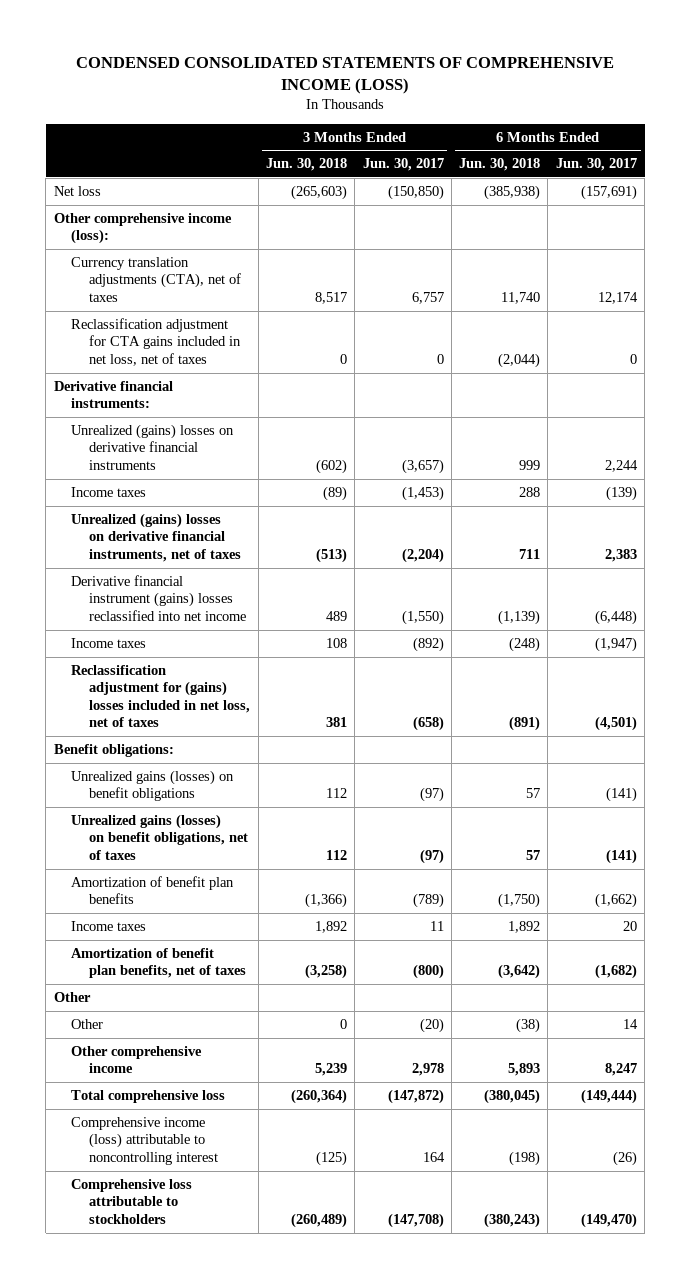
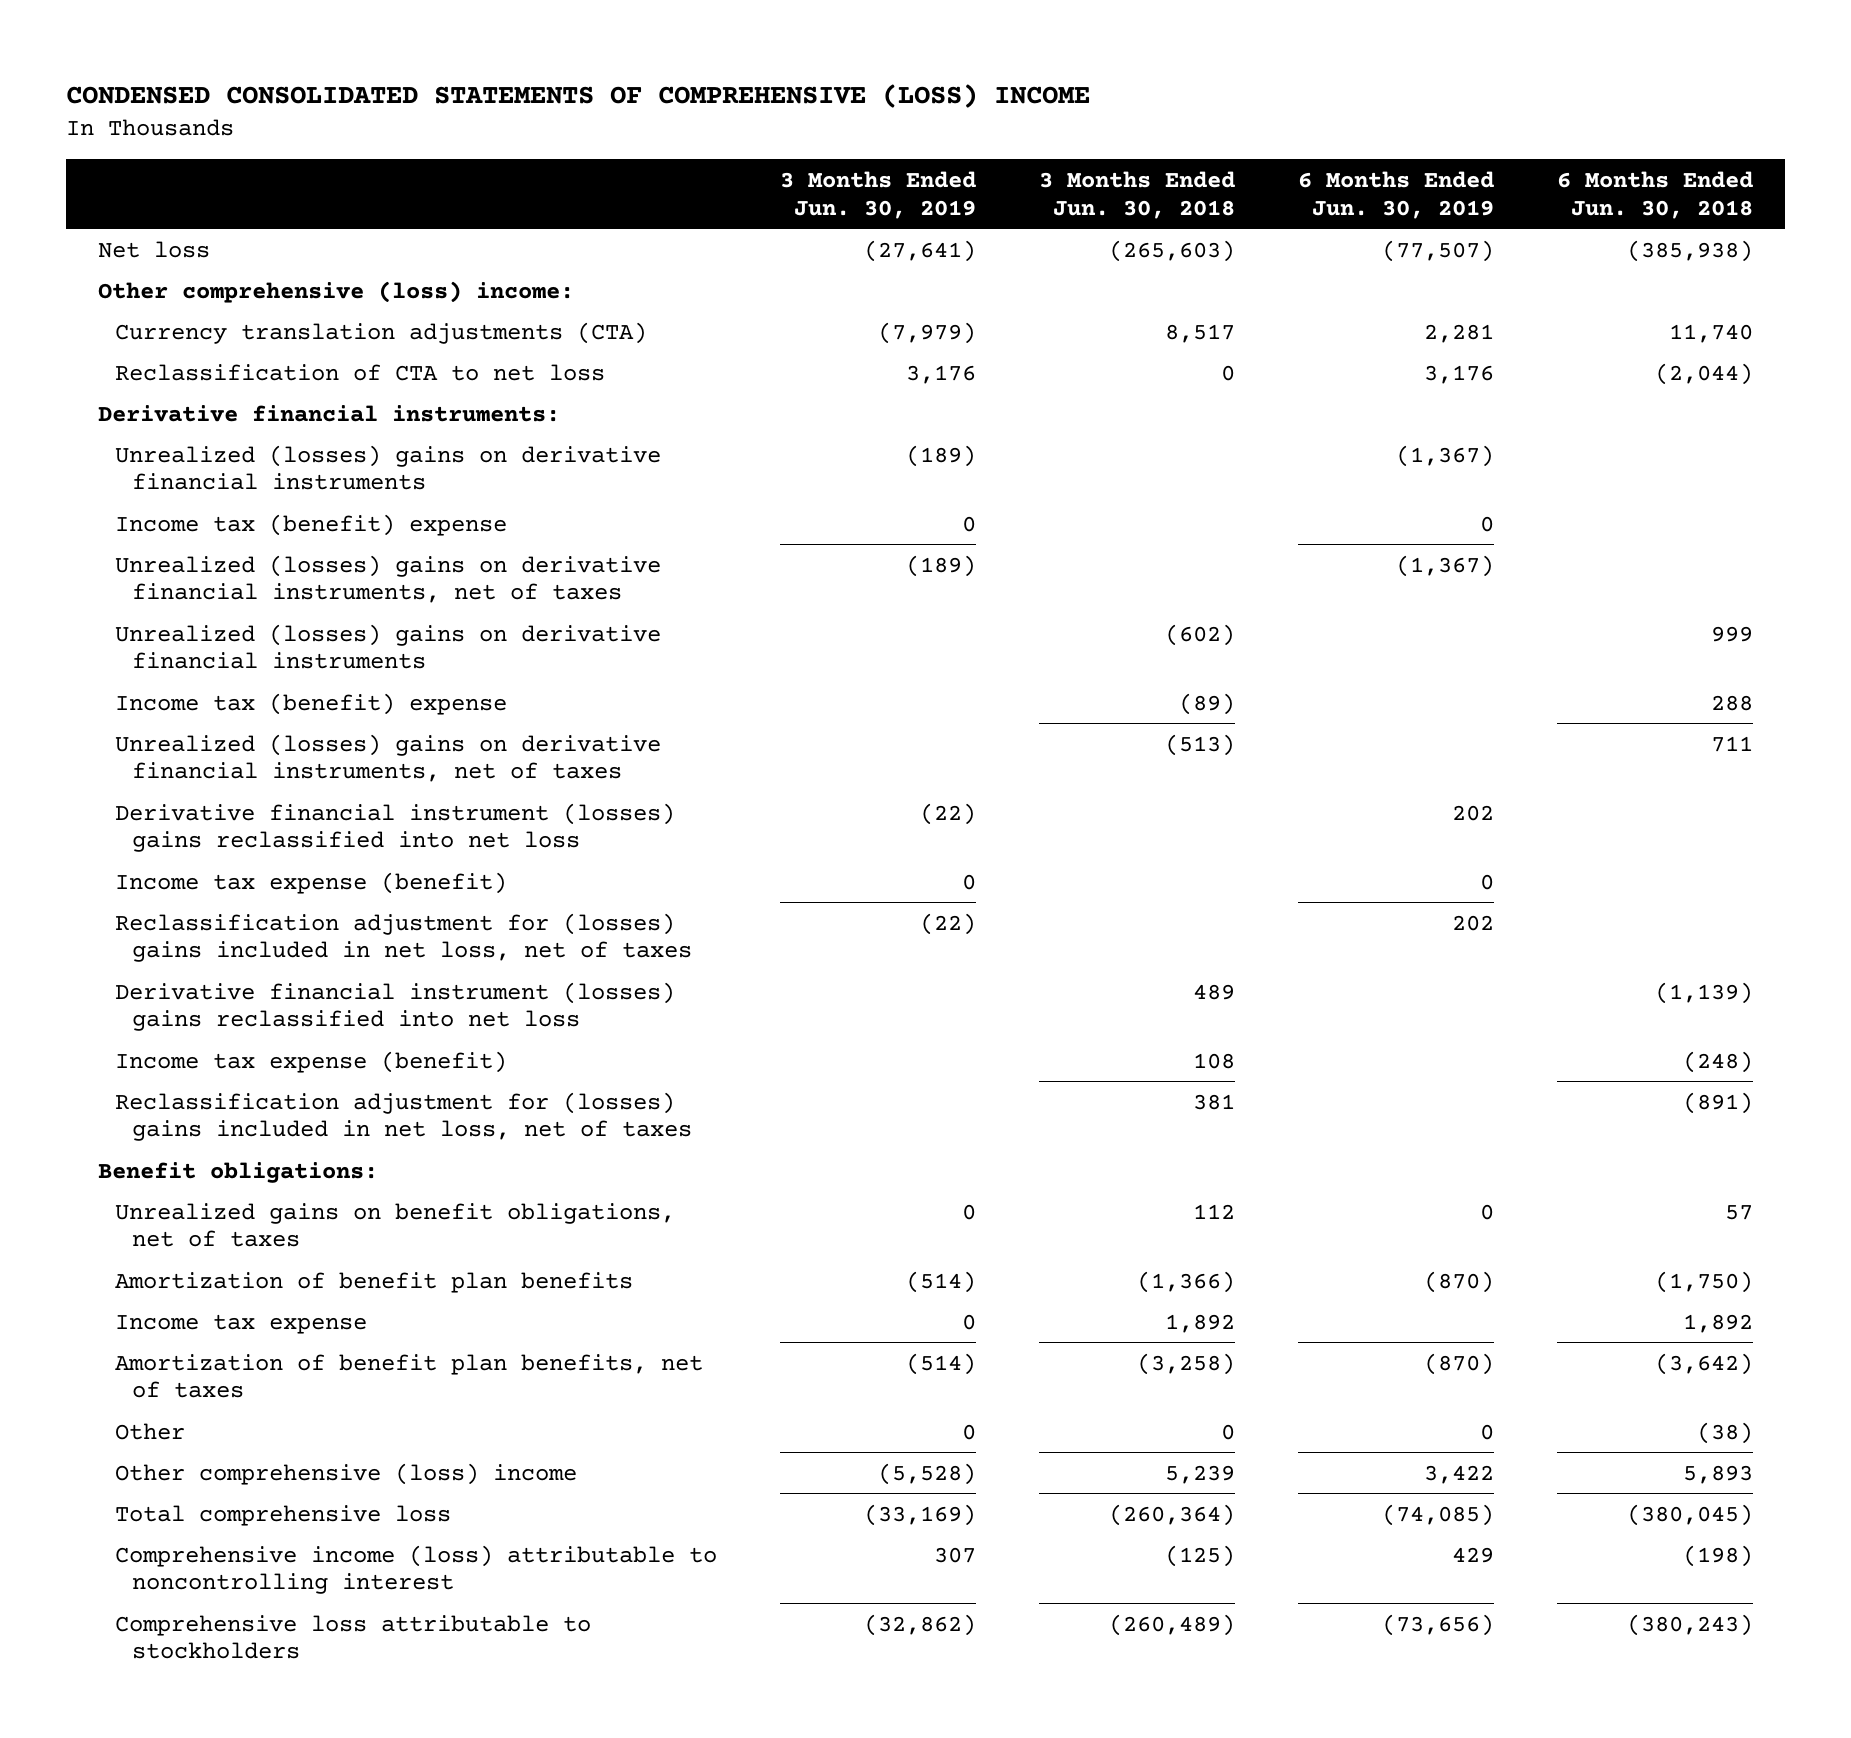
[76,56,615,95] CONDENSED CONSOLIDATED STATEMENTS OF COMPREHENSIVE INCOME (LOSS) -> [66,84,1091,109] CONDENSED CONSOLIDATED STATEMENTS OF COMPREHENSIVE (LOSS) INCOME
[362,158,444,172] Jun. 30, 2017 -> none
[555,158,637,172] Jun. 30, 2017 -> none
none -> [780,170,977,219] 3 Months Ended Jun. 30, 2019
none -> [1298,170,1495,219] 6 Months Ended Jun. 30, 2019
[53,212,232,245] Other comprehensive income (loss): -> [97,280,574,303] Other comprehensive (loss) income:
[71,256,242,302] Currency translation adjustments (CTA), net of taxes -> [114,321,647,344] Currency translation adjustments (CTA)
[71,317,242,366] Reclassification adjustment for CTA gains included in net loss, net of taxes -> [114,363,605,381] Reclassification of CTA to net loss
none -> [114,444,661,491] Unrealized (losses) gains on derivative financial instruments
none -> [114,513,507,536] Income tax (benefit) expense
none -> [114,554,661,604] Unrealized (losses) gains on derivative financial instruments, net of taxes
[71,423,235,470] Unrealized (gains) losses on derivative financial instruments -> [114,623,661,670] Unrealized (losses) gains on derivative financial instruments
[71,486,147,497] Income taxes -> [114,692,507,715] Income tax (benefit) expense
[71,512,242,562] Unrealized (gains) losses on derivative financial instruments, net of taxes -> [114,733,661,783] Unrealized (losses) gains on derivative financial instruments, net of taxes
none -> [114,802,675,853] Derivative financial instrument (losses) gains reclassified into net loss
none -> [114,871,507,894] Income tax expense (benefit)
none -> [114,912,693,963] Reclassification adjustment for (losses) gains included in net loss, net of taxes
[71,574,247,621] Derivative financial instrument (gains) losses reclassified into net income -> [114,981,675,1032] Derivative financial instrument (losses) gains reclassified into net loss
[71,637,147,648] Income taxes -> [114,1050,507,1073] Income tax expense (benefit)
[71,664,251,728] Reclassification adjustment for (gains) losses included in net loss, net of taxes -> [114,1091,693,1142] Reclassification adjustment for (losses) gains included in net loss, net of taxes
[71,813,249,860] Unrealized gains (losses) on benefit obligations, net of taxes -> none
[71,769,235,802] Unrealized gains (losses) on benefit obligations -> [114,1202,675,1248] Unrealized gains on benefit obligations, net of taxes
[71,920,147,931] Income taxes -> [114,1313,367,1334] Income tax expense
[53,991,91,1002] Other -> none
[71,1045,203,1074] Other comprehensive income -> [114,1462,577,1485] Other comprehensive (loss) income

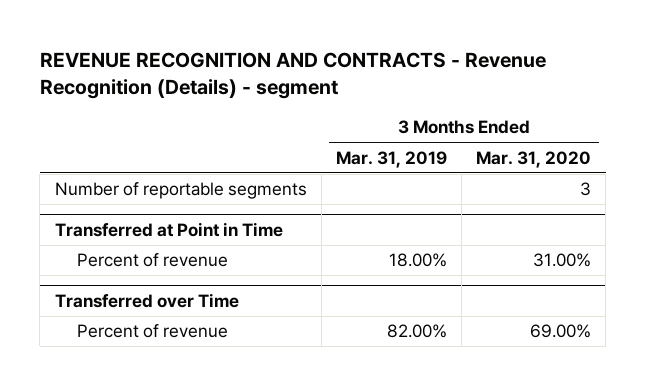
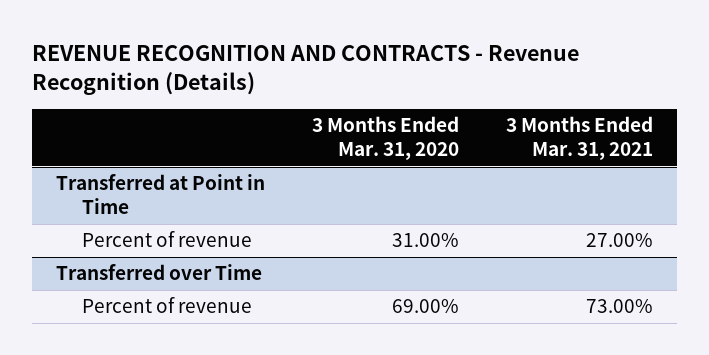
[39,52,546,100] REVENUE RECOGNITION AND CONTRACTS - Revenue Recognition (Details) - segment -> [32,45,580,96] REVENUE RECOGNITION AND CONTRACTS - Revenue Recognition (Details)
[335,150,447,168] Mar. 31, 2019 -> none
none -> [505,116,653,161] 3 Months Ended Mar. 31, 2021
[54,182,307,200] Number of reportable segments -> none

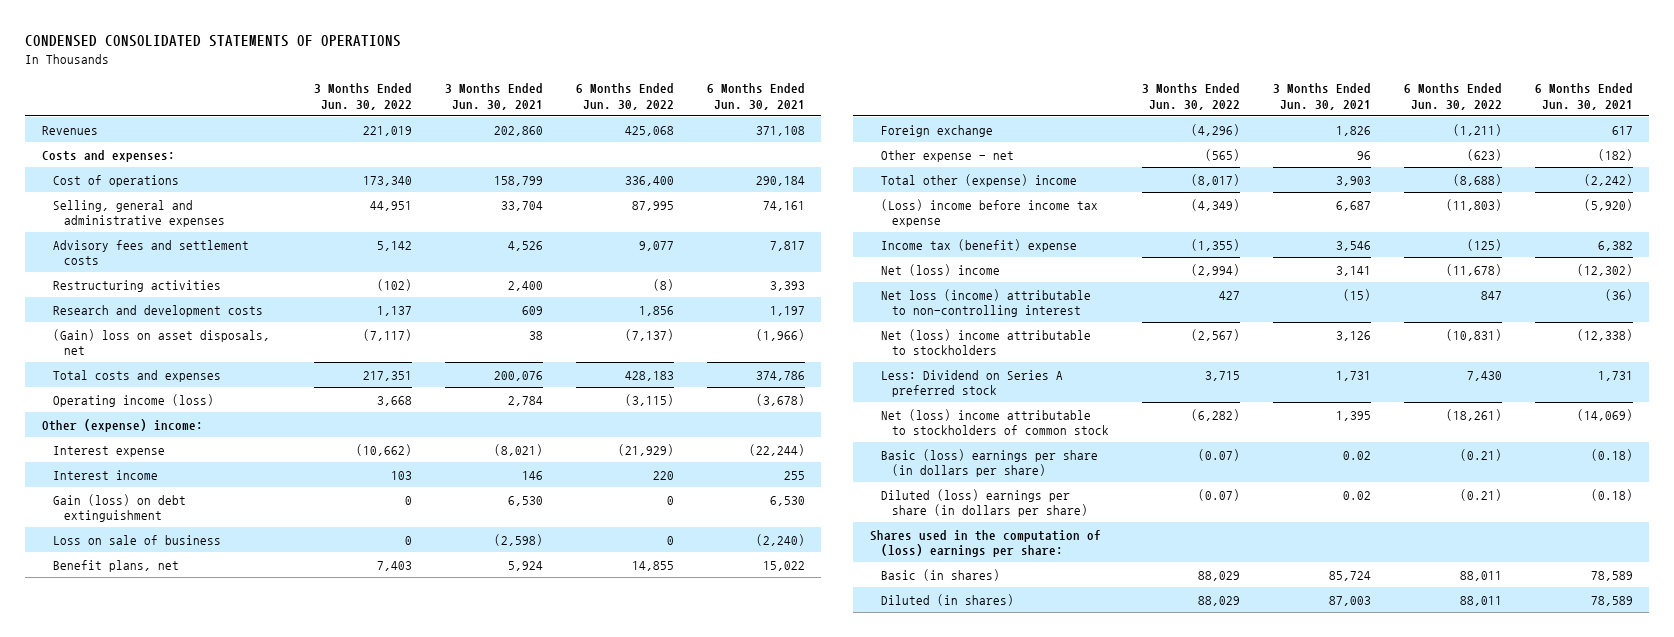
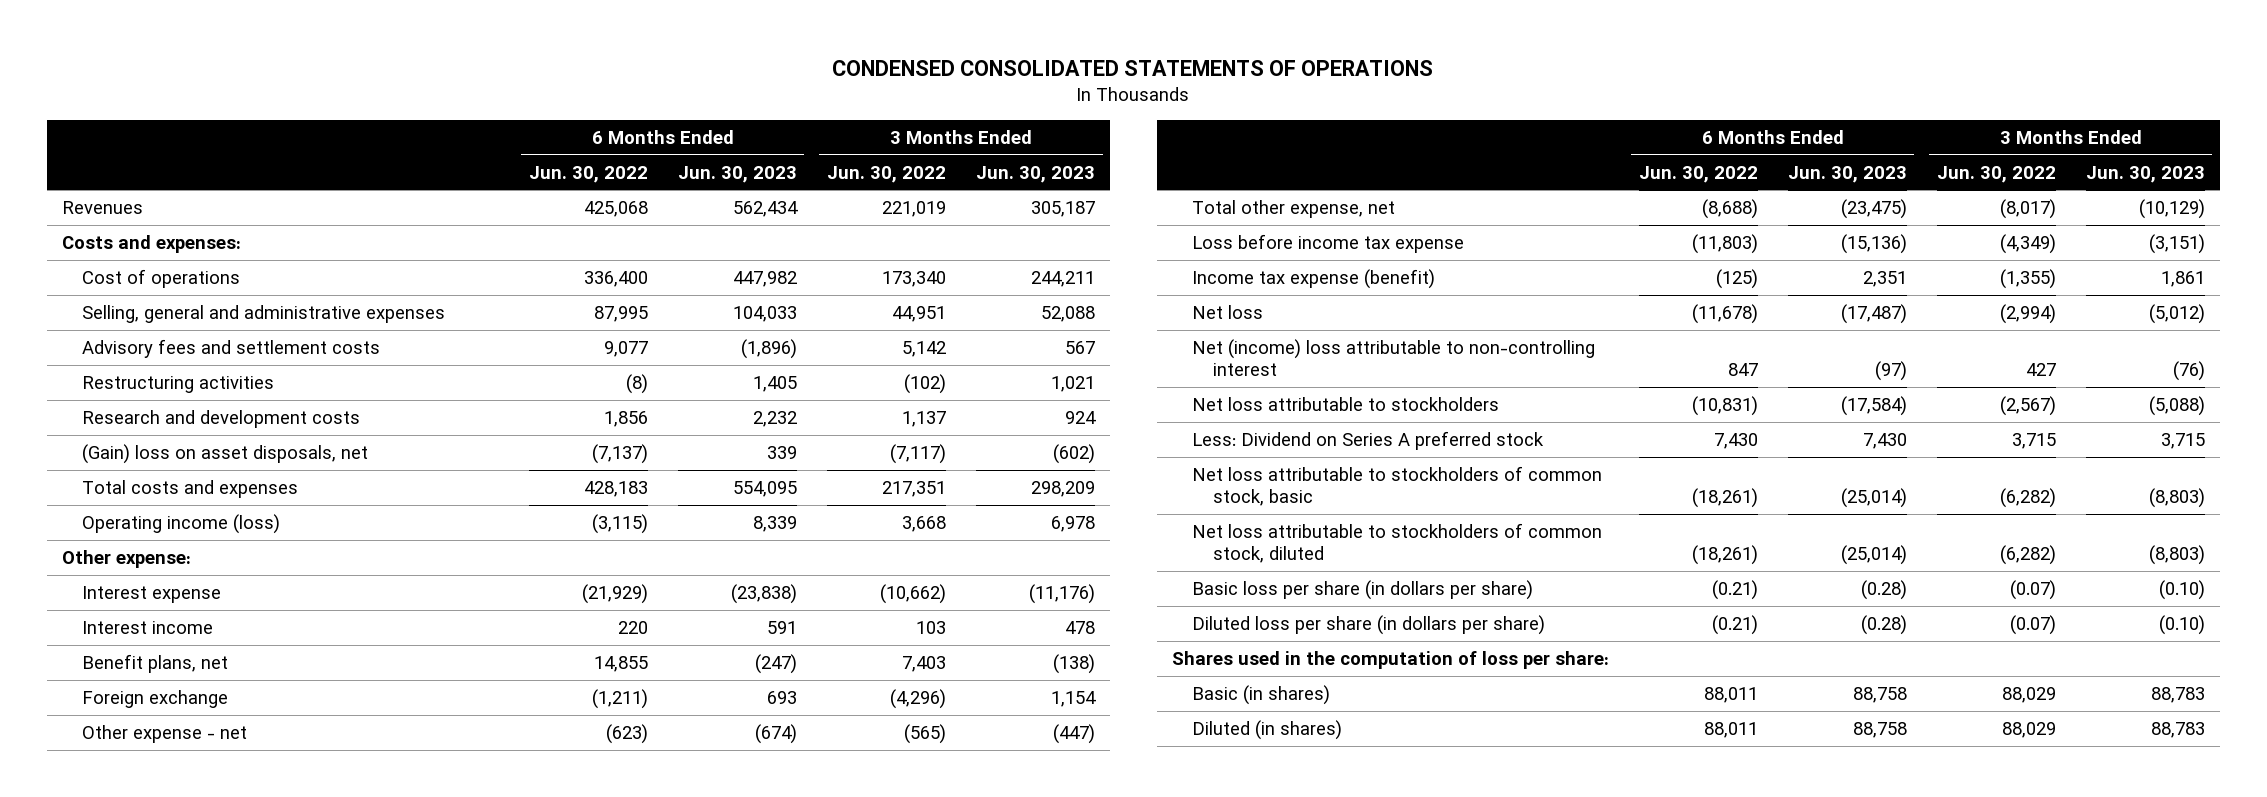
[444,83,543,110] 3 Months Ended Jun. 30, 2021 -> none
[706,83,805,110] 6 Months Ended Jun. 30, 2021 -> none
none -> [677,165,797,183] Jun. 30, 2023
none -> [976,165,1096,183] Jun. 30, 2023
[41,418,203,432] Other (expense) income: -> [61,550,191,569] Other expense:
[52,493,186,523] Gain (loss) on debt extinguishment -> none
[52,534,221,545] Loss on sale of business -> none
[880,173,1077,187] Total other (expense) income -> [1192,200,1396,219] Total other expense, net
[880,198,1098,228] (Loss) income before income tax expense -> [1192,234,1465,254] Loss before income tax expense
[880,238,1077,252] Income tax (benefit) expense -> [1192,269,1436,290] Income tax expense (benefit)
[880,263,1000,276] Net (loss) income -> [1192,305,1264,320] Net loss
[880,288,1091,318] Net loss (income) attributable to non-controlling interest -> [1192,339,1596,377] Net (income) loss attributable to non-controlling interest
[880,328,1091,356] Net (loss) income attributable to stockholders -> [1192,397,1500,412] Net loss attributable to stockholders
[880,408,1110,436] Net (loss) income attributable to stockholders of common stock -> [1192,466,1603,507] Net loss attributable to stockholders of common stock, basic
none -> [1192,523,1603,564] Net loss attributable to stockholders of common stock, diluted
[880,448,1098,478] Basic (loss) earnings per share (in dollars per share) -> [1192,580,1534,601] Basic loss per share (in dollars per share)
[880,488,1089,518] Diluted (loss) earnings per share (in dollars per share) -> [1192,615,1546,636] Diluted loss per share (in dollars per share)
[869,529,1101,558] Shares used in the computation of (loss) earnings per share: -> [1171,651,1609,670] Shares used in the computation of loss per share:

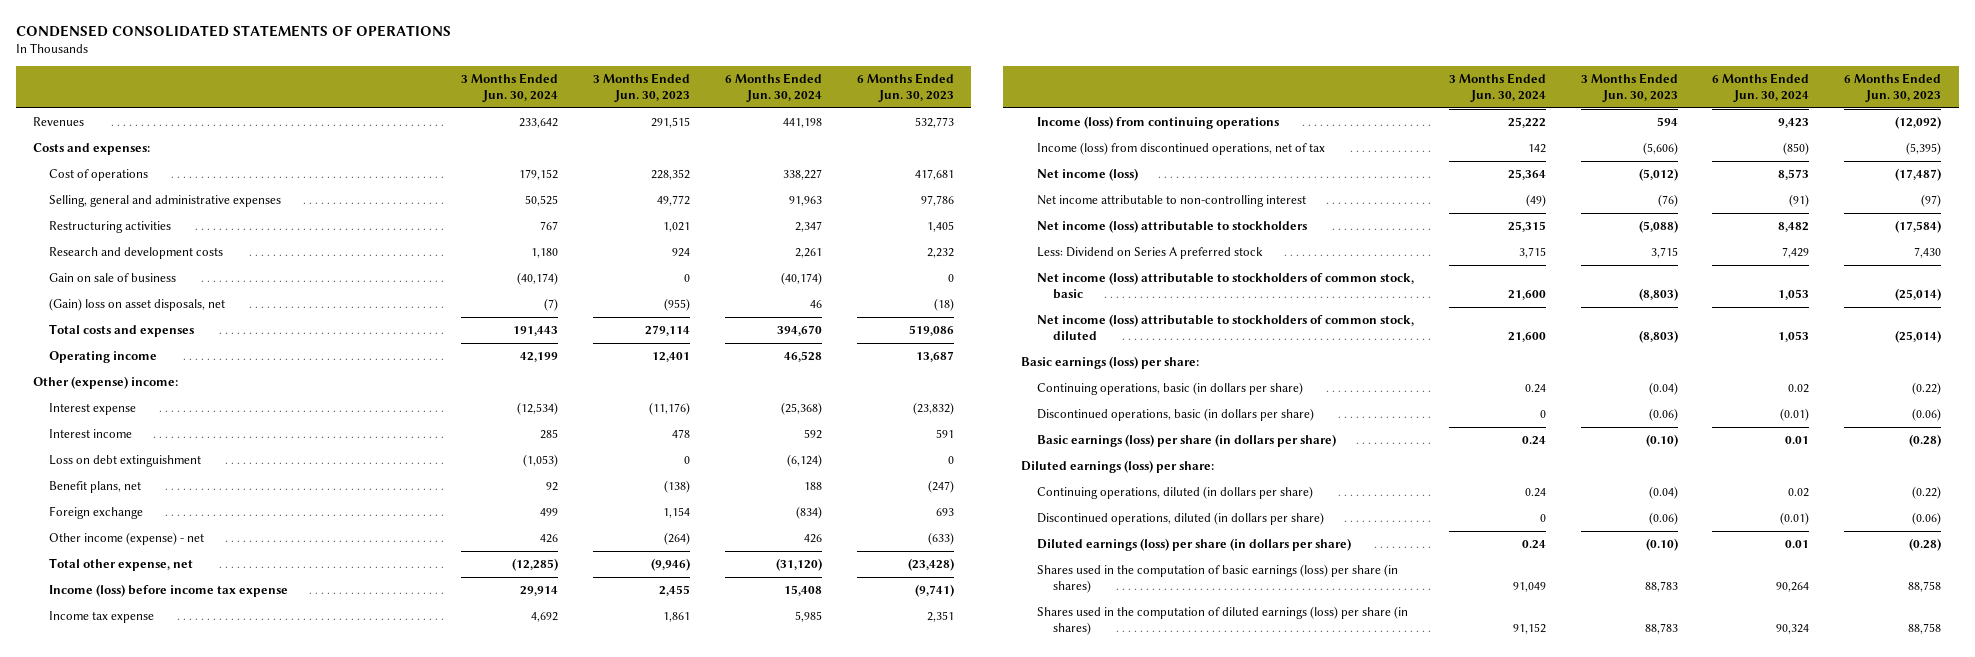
[528,165,648,183] Jun. 30, 2022 -> none
[826,165,946,183] Jun. 30, 2022 -> none
none -> [461,72,559,103] 3 Months Ended Jun. 30, 2024
none -> [725,72,823,103] 6 Months Ended Jun. 30, 2024
[732,201,798,218] 562,434 -> [914,116,954,128] 532,773
[1031,201,1096,218] 305,187 -> [651,116,691,128] 291,515
[82,339,381,359] Advisory fees and settlement costs -> none
[732,271,797,288] 447,982 -> [914,168,954,180] 417,681
[1031,271,1096,288] 244,211 -> [651,168,691,180] 228,352
[732,306,797,323] 104,033 -> [920,194,954,206] 97,786
[1041,306,1096,323] 52,088 -> [657,194,691,206] 49,772
none -> [49,272,177,282] Gain on sale of business
[766,446,797,460] 339 -> [933,297,954,311] (18)
[1053,444,1096,465] (602) -> [664,297,691,311] (955)
[732,481,797,498] 554,095 -> [908,324,954,336] 519,086
[1031,481,1096,498] 298,209 -> [645,324,691,336] 279,114
[82,514,281,535] Operating income (loss) -> [49,350,158,363] Operating income
[752,516,797,533] 8,339 -> [915,350,954,362] 13,687
[1051,516,1096,533] 6,978 -> [652,351,691,362] 12,401
[61,550,191,569] Other expense: -> [33,375,179,389] Other (expense) income:
[730,584,797,605] (23,838) -> [912,401,954,415] (23,832)
none -> [49,454,202,467] Loss on debt extinguishment
[82,725,248,744] Other expense - net -> [49,531,205,545] Other income (expense) - net
[754,724,797,745] (674) -> [927,531,954,545] (633)
[1053,724,1096,745] (447) -> [664,531,691,545] (264)
[1840,199,1907,220] (23,475) -> [907,557,954,571] (23,428)
[2138,199,2205,220] (10,129) -> [651,557,691,571] (9,946)
[1192,234,1465,254] Loss before income tax expense -> [49,583,289,597] Income (loss) before income tax expense
[1840,234,1907,255] (15,136) -> [914,583,954,597] (9,741)
[2148,234,2205,255] (3,151) -> [659,584,691,596] 2,455
[1192,269,1436,290] Income tax expense (benefit) -> [49,610,155,623] Income tax expense
none -> [1036,115,1279,129] Income (loss) from continuing operations
none -> [1036,141,1325,155] Income (loss) from discontinued operations, net of tax
[1192,305,1264,320] Net loss -> [1036,167,1138,181] Net income (loss)
[1192,339,1596,377] Net (income) loss attributable to non-controlling interest -> [1036,194,1306,207] Net income attributable to non-controlling interest
[1192,397,1500,412] Net loss attributable to stockholders -> [1036,219,1307,233] Net income (loss) attributable to stockholders
[1171,651,1609,670] Shares used in the computation of loss per share: -> none
[1192,466,1603,507] Net loss attributable to stockholders of common stock, basic -> [1036,271,1414,300] Net income (loss) attributable to stockholders of common stock, basic
[1192,523,1603,564] Net loss attributable to stockholders of common stock, diluted -> [1036,313,1414,341] Net income (loss) attributable to stockholders of common stock, diluted
none -> [1020,355,1199,369] Basic earnings (loss) per share:
none -> [1036,381,1303,395] Continuing operations, basic (in dollars per share)
none -> [1036,407,1314,421] Discontinued operations, basic (in dollars per share)
[1192,580,1534,601] Basic loss per share (in dollars per share) -> [1036,433,1336,447] Basic earnings (loss) per share (in dollars per share)
none -> [1020,459,1214,473] Diluted earnings (loss) per share:
none -> [1036,485,1313,499] Continuing operations, diluted (in dollars per share)
none -> [1036,511,1324,525] Discontinued operations, diluted (in dollars per share)
[1192,615,1546,636] Diluted loss per share (in dollars per share) -> [1036,537,1351,551] Diluted earnings (loss) per share (in dollars per share)
[1192,685,1331,706] Basic (in shares) -> [1036,563,1398,594] Shares used in the computation of basic earnings (loss) per share (in shares)
[1192,720,1343,741] Diluted (in shares) -> [1036,605,1408,636] Shares used in the computation of diluted earnings (loss) per share (in shares)

